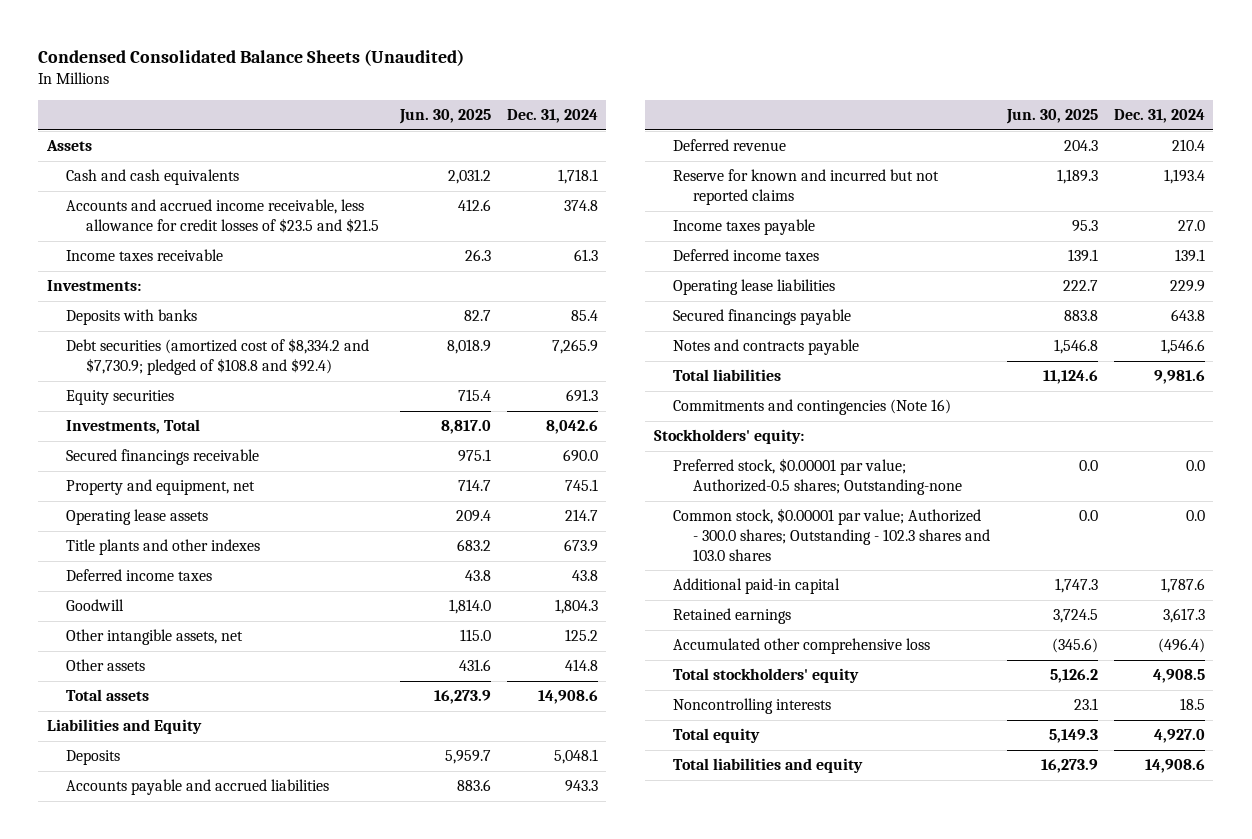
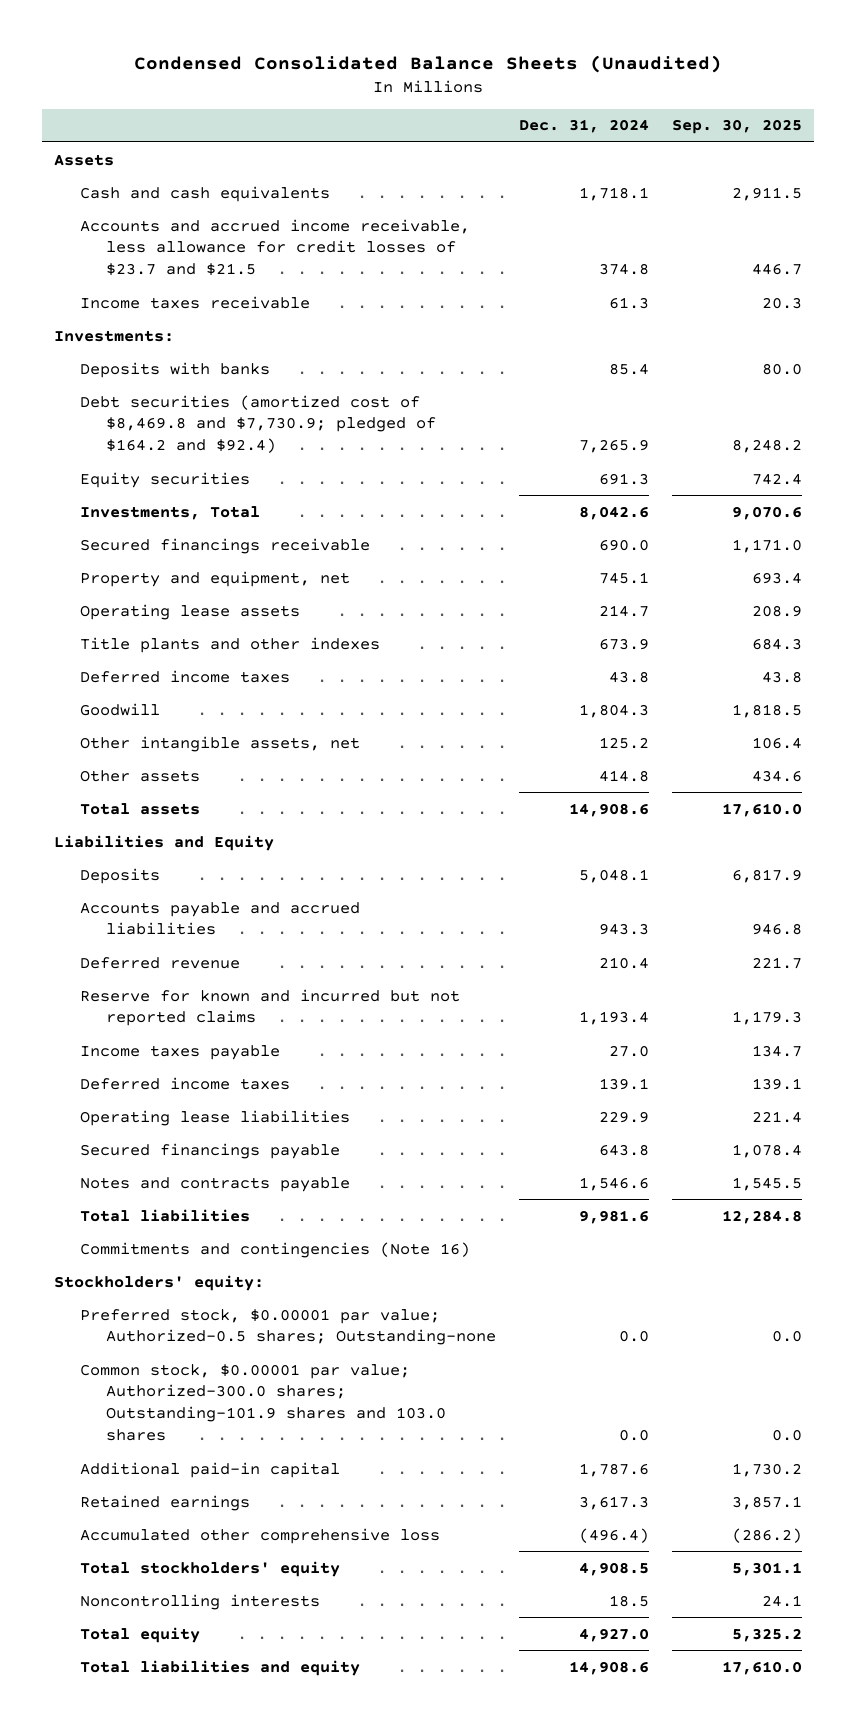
[398,109,491,125] Jun. 30, 2025 -> none
none -> [671,119,802,135] Sep. 30, 2025
[66,199,380,233] Accounts and accrued income receivable, less allowance for credit losses of $23.5 and $21.5 -> [79,218,470,277] Accounts and accrued income receivable, less allowance for credit losses of $23.7 and $21.5
[66,338,370,375] Debt securities (amortized cost of $8,334.2 and $7,730.9; pledged of $108.8 and $92.4) -> [79,394,436,454] Debt securities (amortized cost of $8,469.8 and $7,730.9; pledged of $164.2 and $92.4)
[673,508,991,561] Common stock, $0.00001 par value; Authorized - 300.0 shares; Outstanding - 102.3 shares and 103.0 shares -> [79,1363,446,1442] Common stock, $0.00001 par value; Authorized-300.0 shares; Outstanding-101.9 shares and 103.0 shares

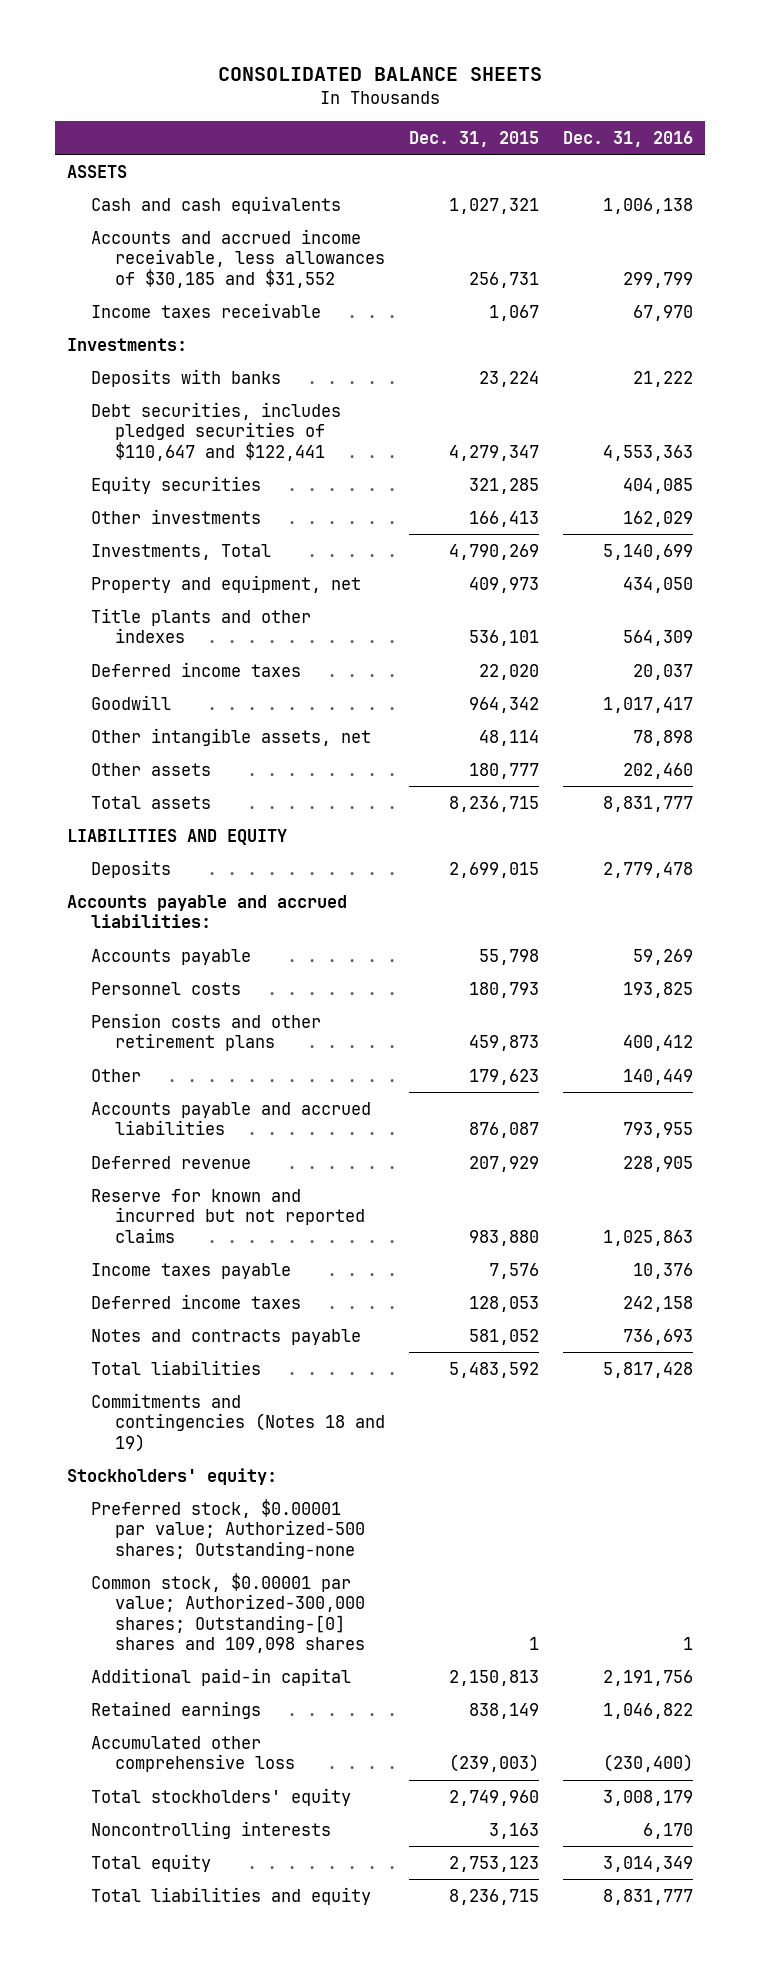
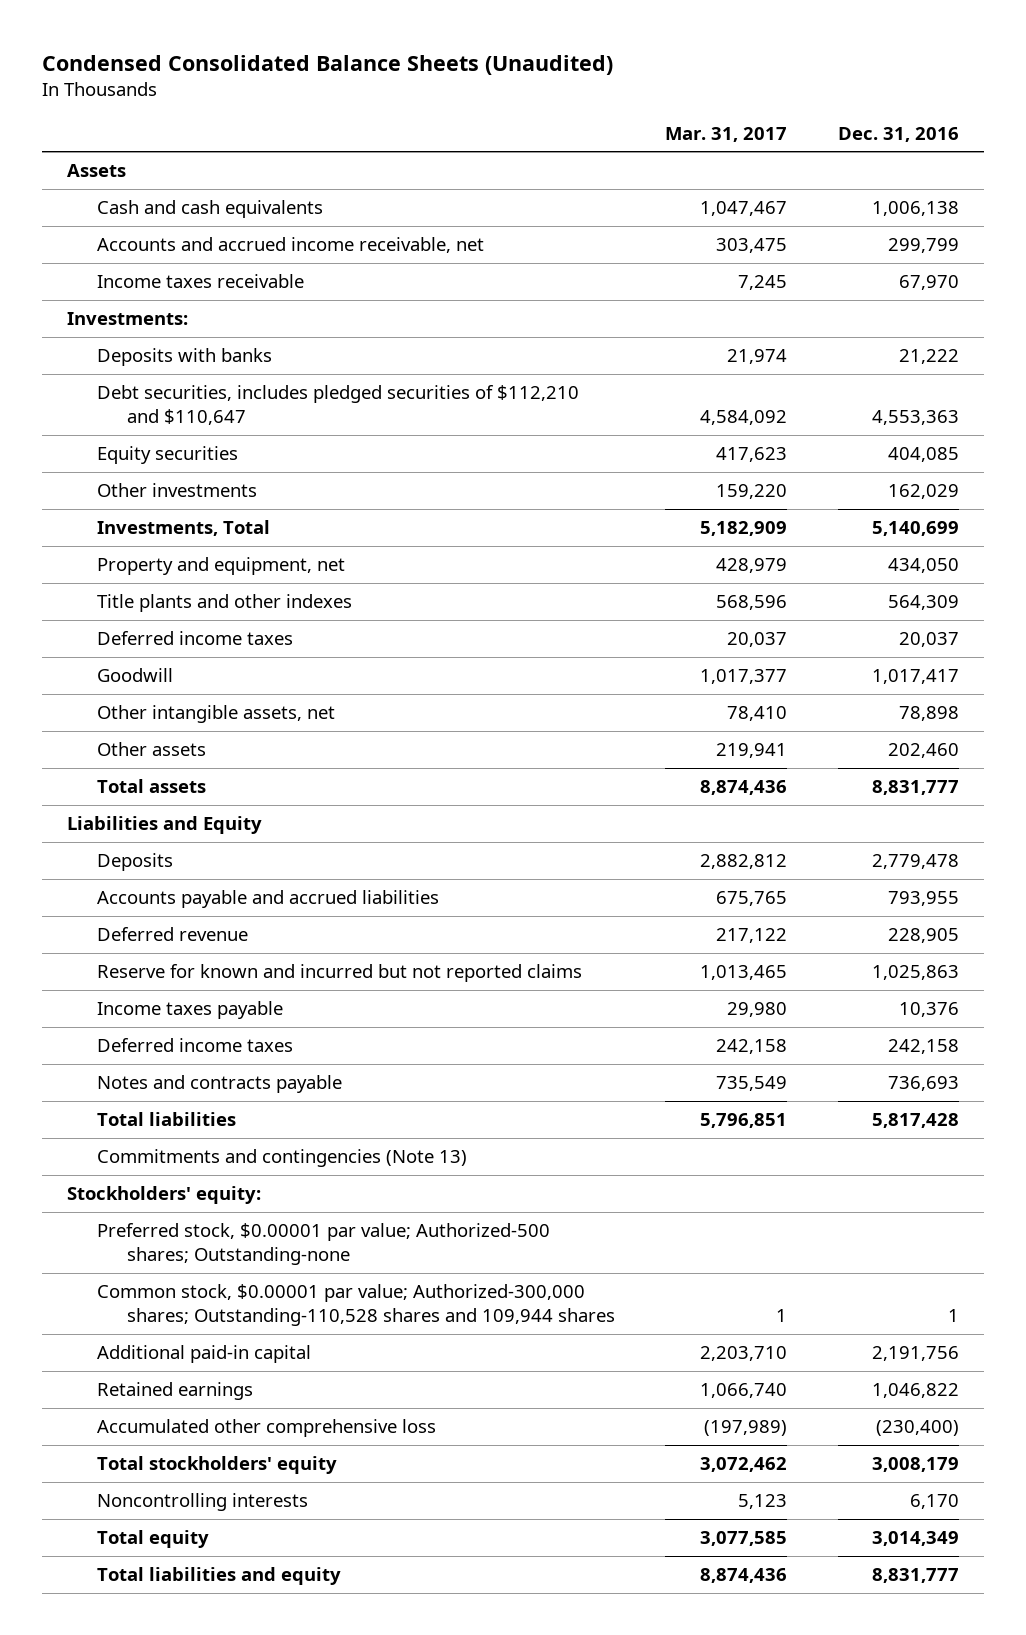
[218,67,543,82] CONSOLIDATED BALANCE SHEETS -> [41,54,613,75] Condensed Consolidated Balance Sheets (Unaudited)
[408,130,539,147] Dec. 31, 2015 -> none
none -> [665,126,788,142] Mar. 31, 2017
[67,164,128,178] ASSETS -> [67,163,127,177] Assets
[90,228,385,288] Accounts and accrued income receivable, less allowances of $30,185 and $31,552 -> [96,236,484,253] Accounts and accrued income receivable, net
[90,401,341,461] Debt securities, includes pledged securities of $110,647 and $122,441 -> [96,384,579,426] Debt securities, includes pledged securities of $112,210 and $110,647
[67,828,288,845] LIABILITIES AND EQUITY -> [67,815,263,834] Liabilities and Equity
[67,894,348,929] Accounts payable and accrued liabilities: -> none
[90,948,251,965] Accounts payable -> none
[90,981,241,995] Personnel costs -> none
[90,1012,321,1052] Pension costs and other retirement plans -> none
[90,1068,141,1082] Other -> none
[90,1392,385,1452] Commitments and contingencies (Notes 18 and 19) -> [96,1148,467,1167] Commitments and contingencies (Note 13)
[90,1572,365,1653] Common stock, $0.00001 par value; Authorized-300,000 shares; Outstanding-[0] shares and 109,098 shares -> [96,1283,615,1327] Common stock, $0.00001 par value; Authorized-300,000 shares; Outstanding-110,528 shares and 109,944 shares

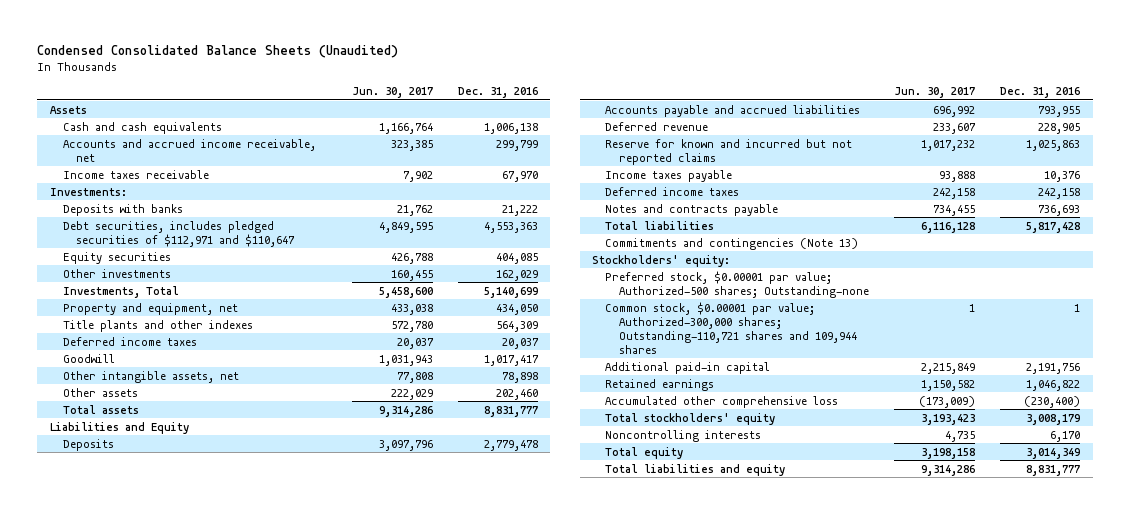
[665,126,788,142] Mar. 31, 2017 -> none
none -> [351,87,433,99] Jun. 30, 2017
[96,384,579,426] Debt securities, includes pledged securities of $112,210 and $110,647 -> [63,220,296,247] Debt securities, includes pledged securities of $112,971 and $110,647
[96,1283,615,1327] Common stock, $0.00001 par value; Authorized-300,000 shares; Outstanding-110,528 shares and 109,944 shares -> [605,301,857,354] Common stock, $0.00001 par value; Authorized-300,000 shares; Outstanding-110,721 shares and 109,944 shares

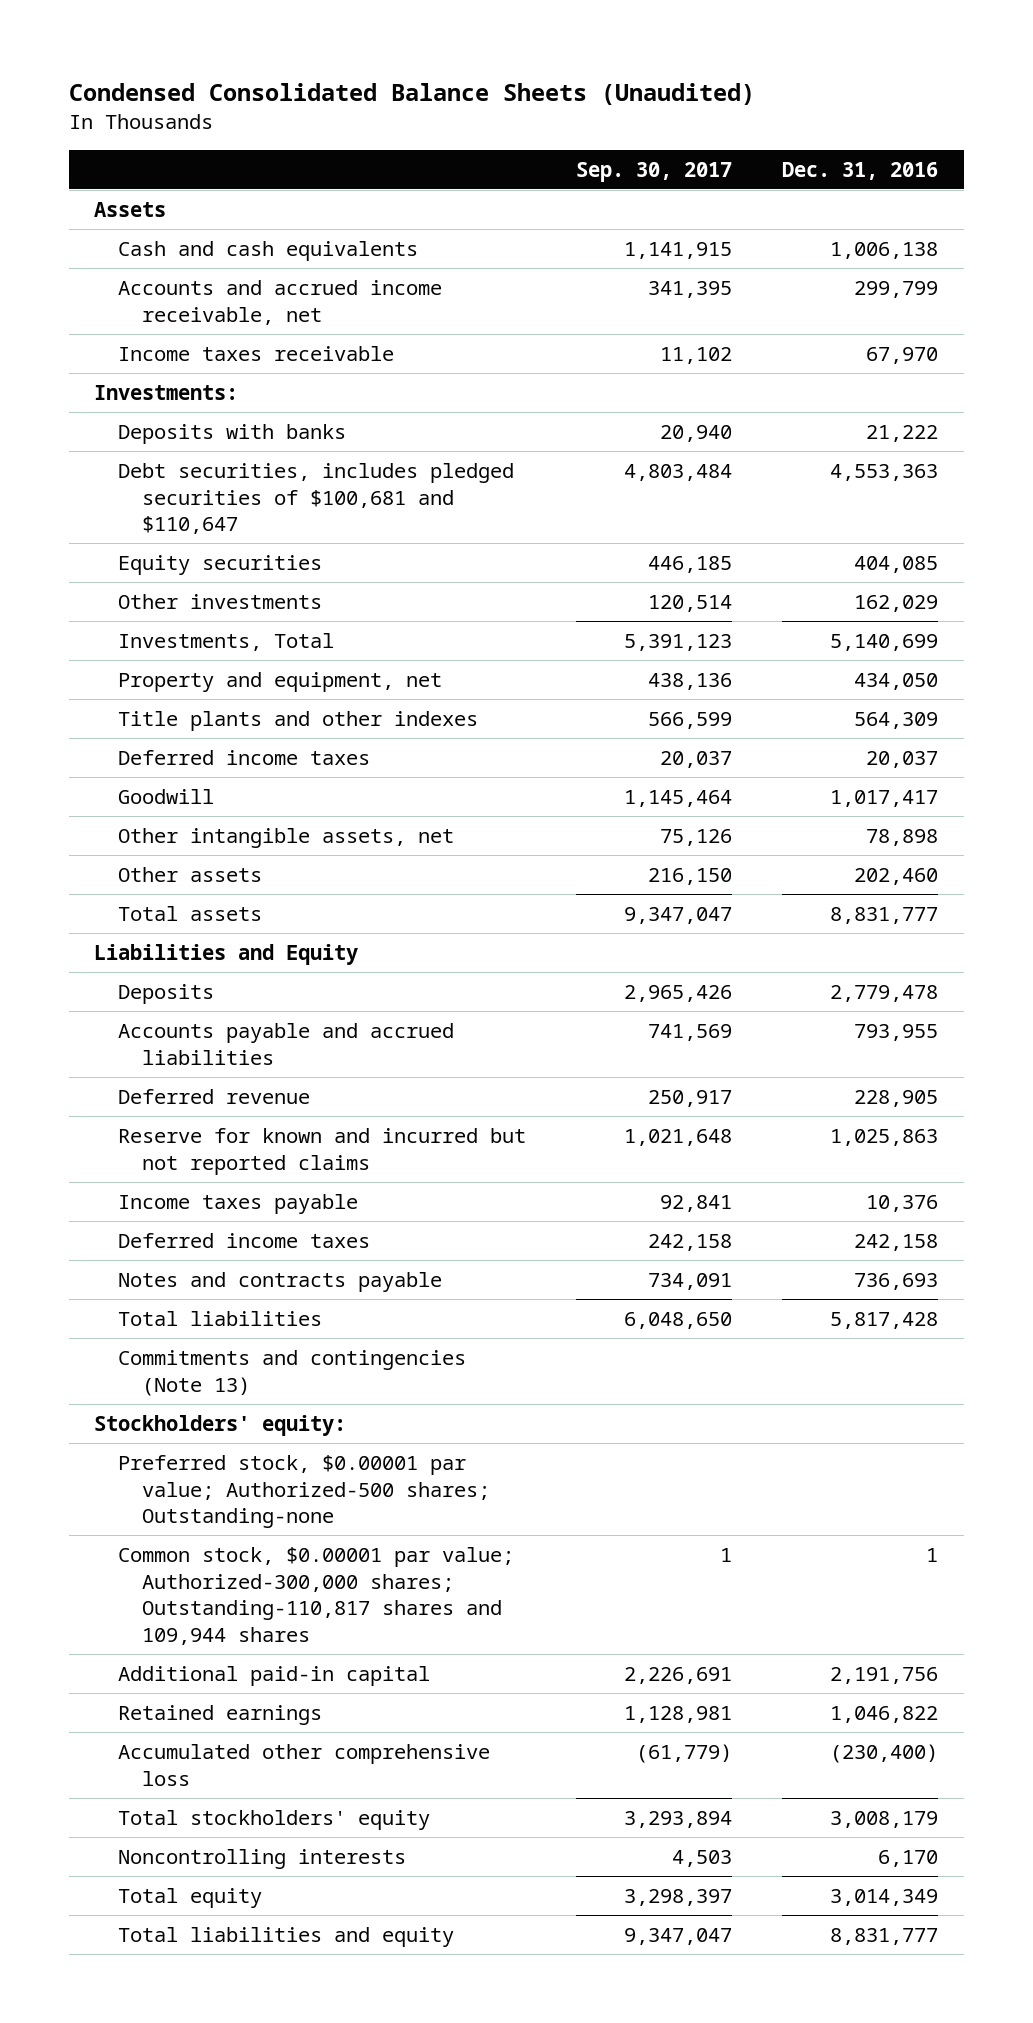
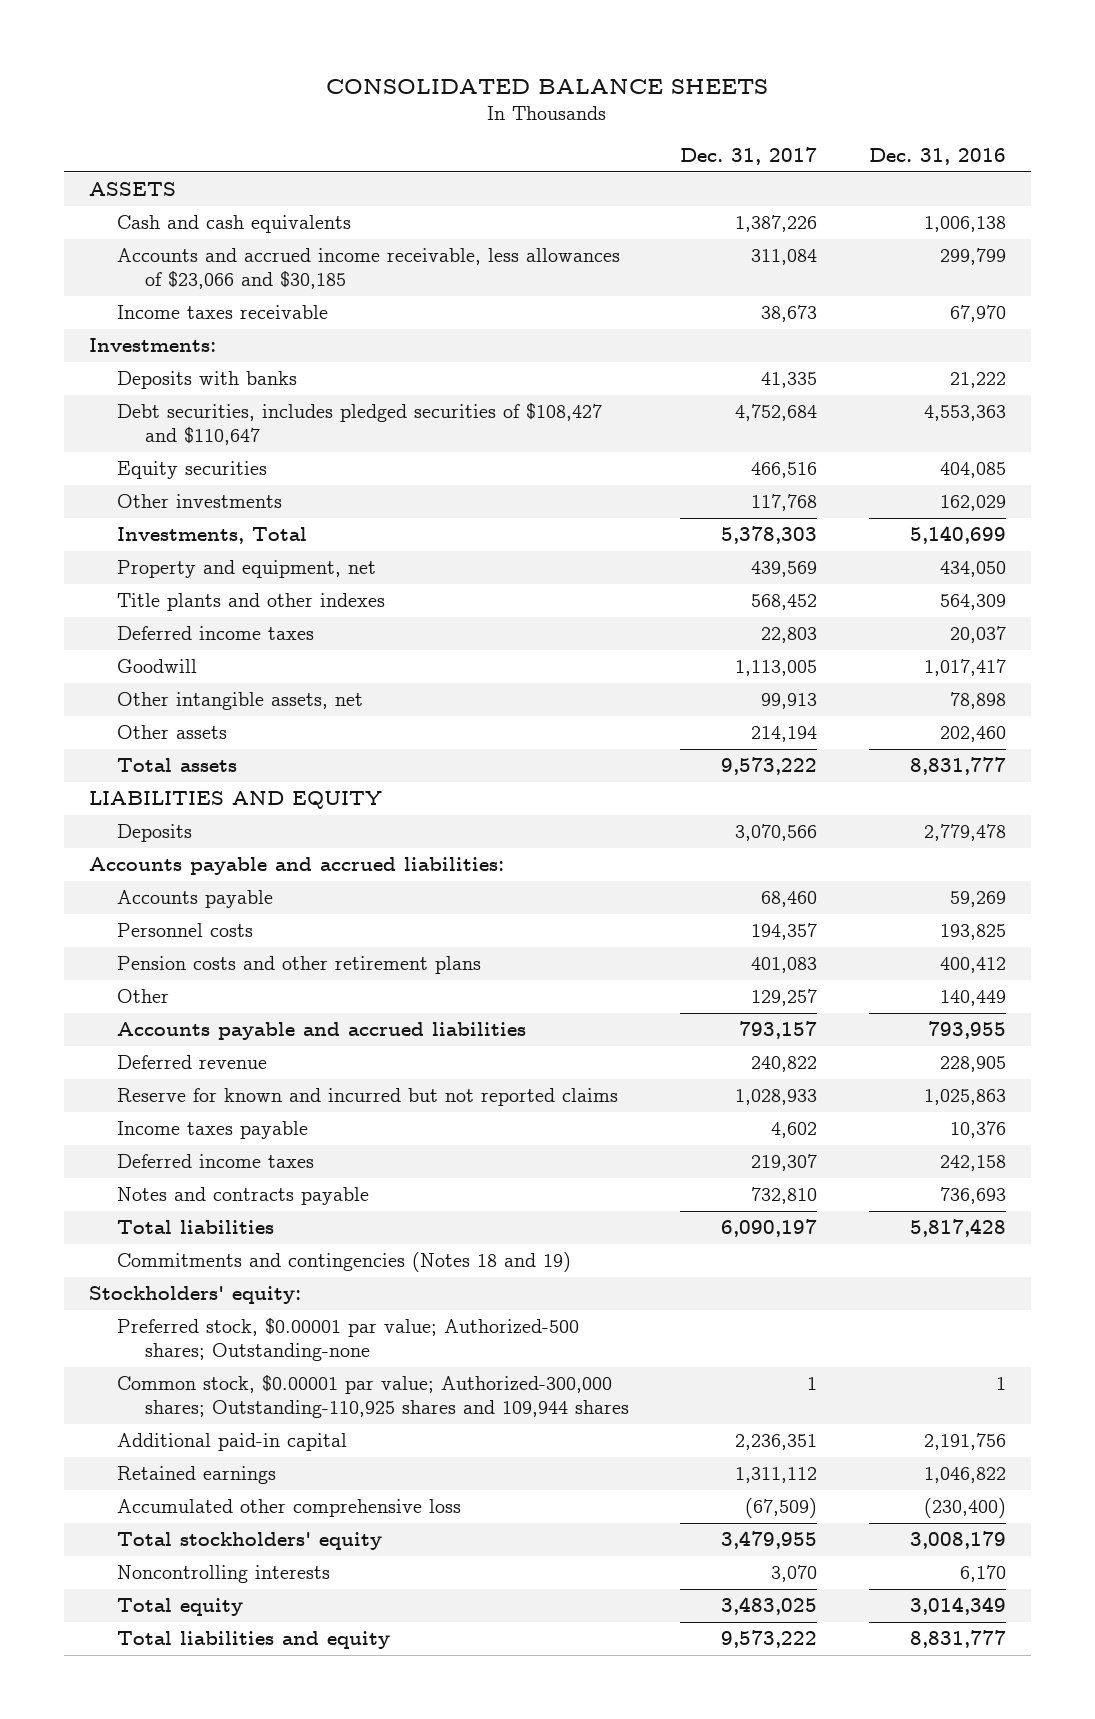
[69,83,756,106] Condensed Consolidated Balance Sheets (Unaudited) -> [326,78,769,94] CONSOLIDATED BALANCE SHEETS
[576,161,733,182] Sep. 30, 2017 -> none
none -> [680,147,818,166] Dec. 31, 2017
[94,202,167,218] Assets -> [89,182,177,197] ASSETS
[118,280,443,325] Accounts and accrued income receivable, net -> [116,248,620,289] Accounts and accrued income receivable, less allowances of $23,066 and $30,185
[118,463,515,535] Debt securities, includes pledged securities of $100,681 and $110,647 -> [116,403,602,445] Debt securities, includes pledged securities of $108,427 and $110,647
[94,944,359,966] Liabilities and Equity -> [89,791,383,810] LIABILITIES AND EQUITY
none -> [89,857,505,876] Accounts payable and accrued liabilities:
none -> [116,890,273,909] Accounts payable
none -> [116,923,253,938] Personnel costs
none -> [116,956,481,975] Pension costs and other retirement plans
none -> [116,989,169,1004] Other
[118,1350,467,1396] Commitments and contingencies (Note 13) -> [116,1252,571,1273] Commitments and contingencies (Notes 18 and 19)
[118,1547,515,1645] Common stock, $0.00001 par value; Authorized-300,000 shares; Outstanding-110,817 shares and 109,944 shares -> [116,1375,629,1418] Common stock, $0.00001 par value; Authorized-300,000 shares; Outstanding-110,925 shares and 109,944 shares

